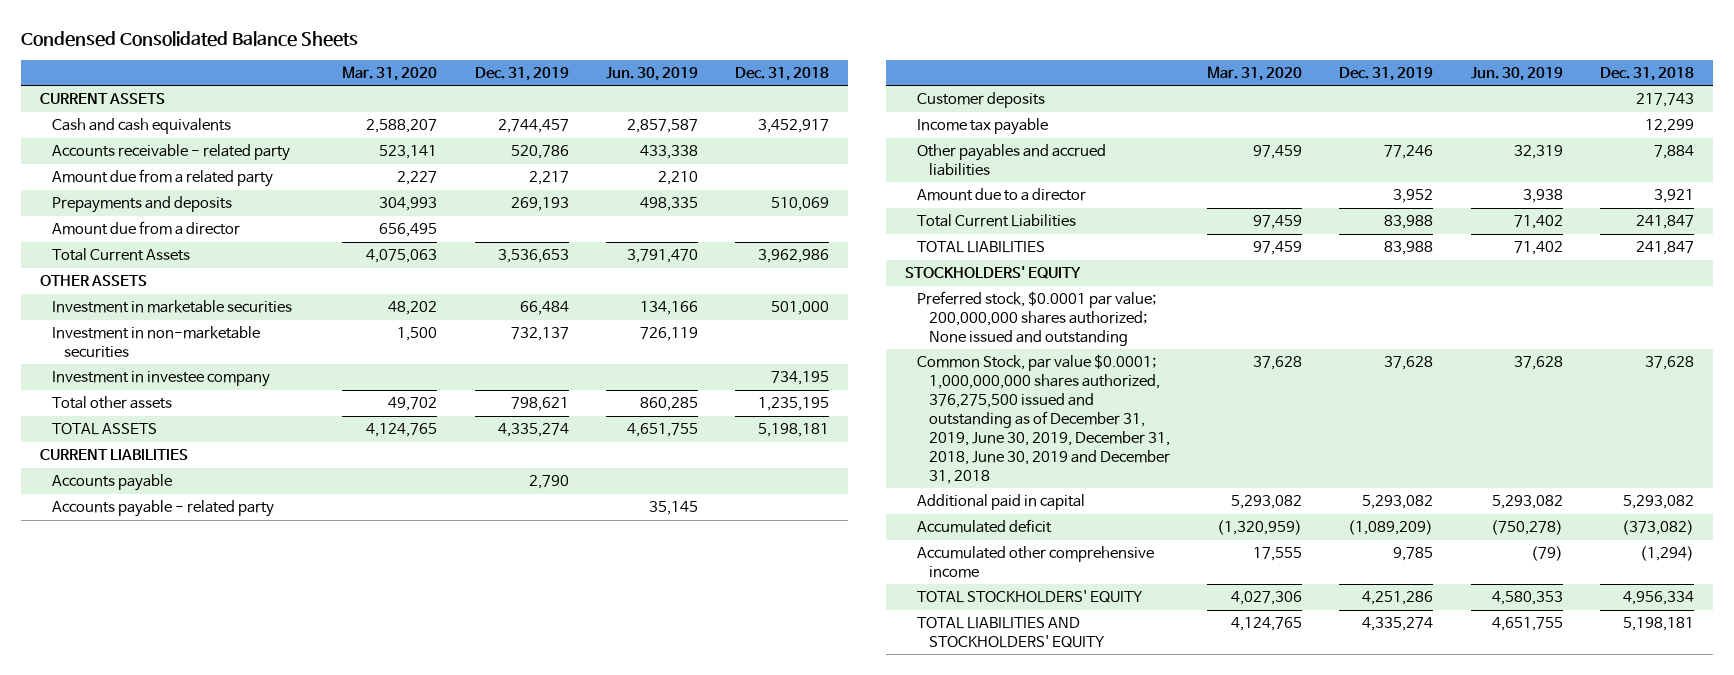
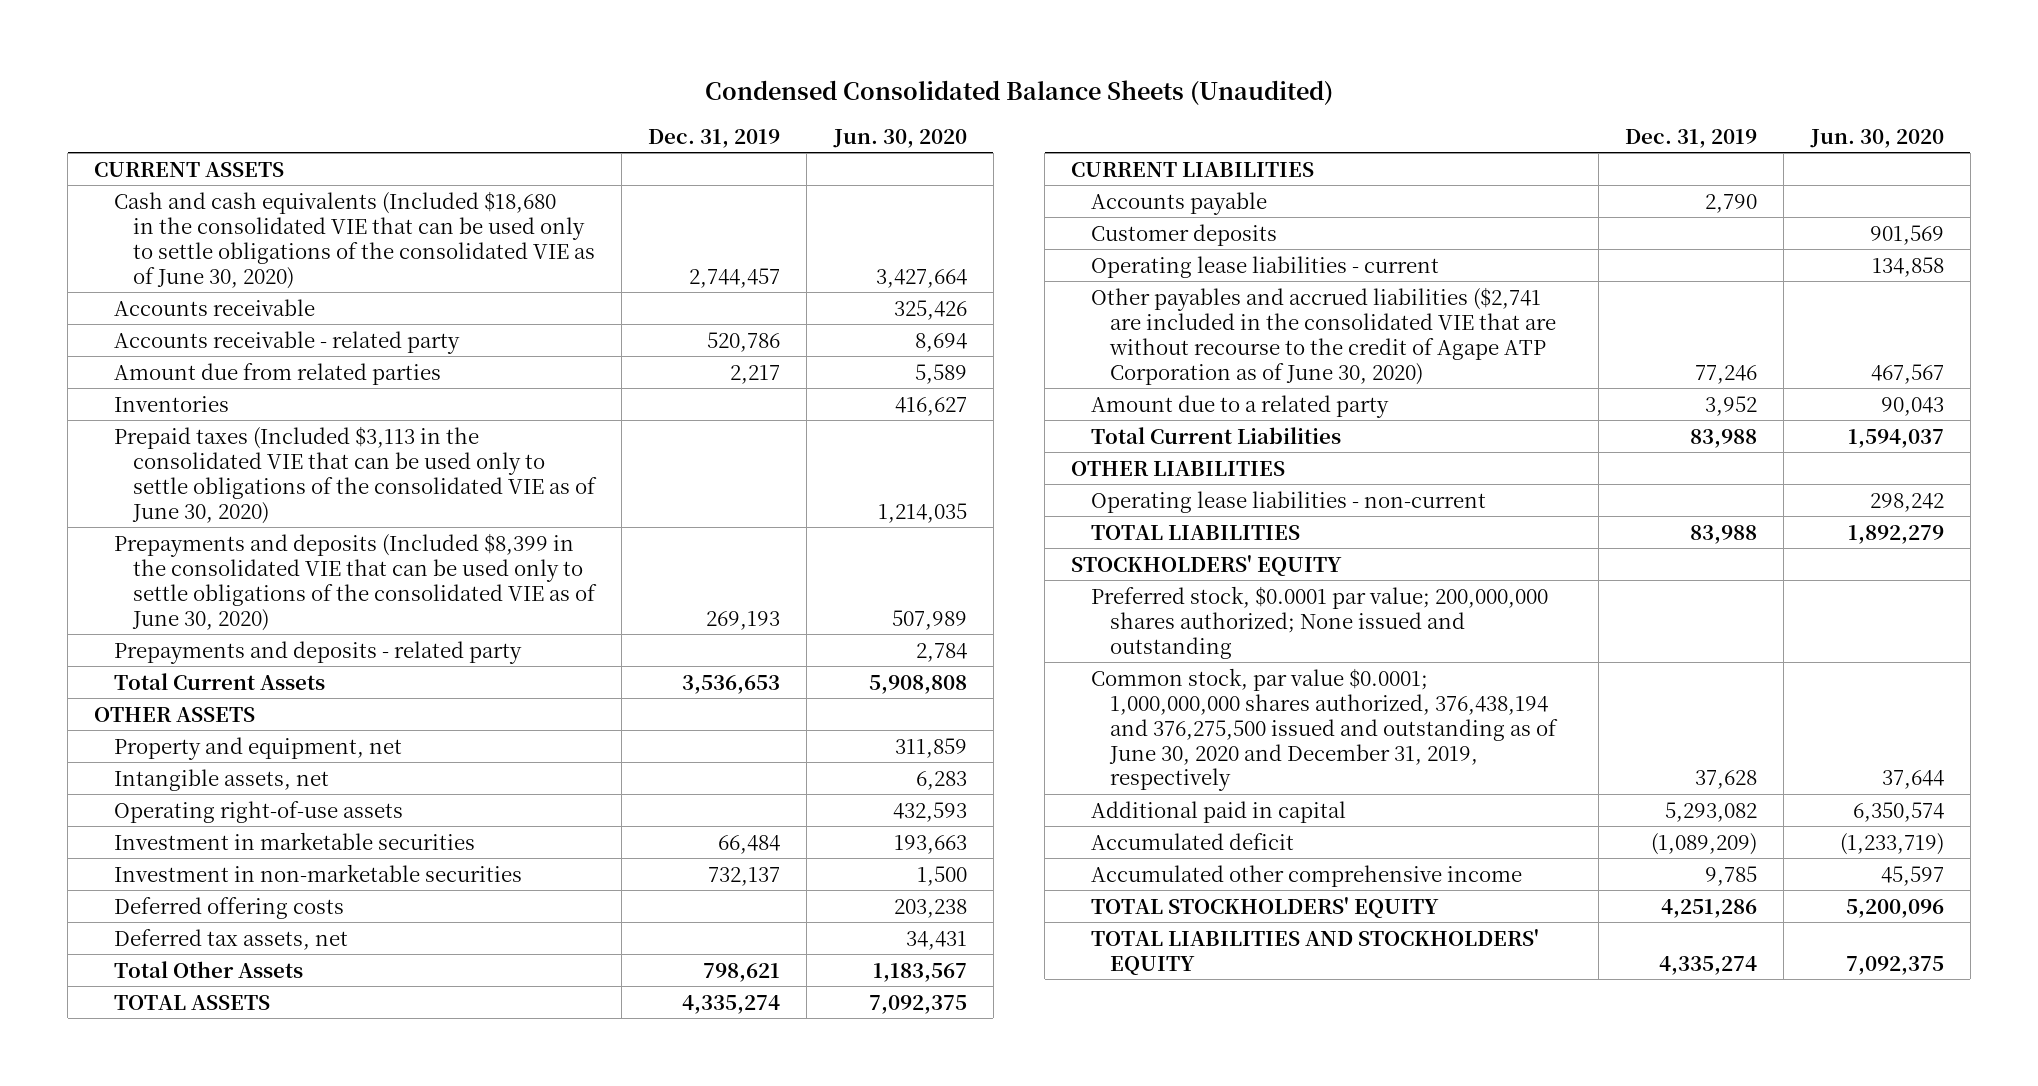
[21,30,359,47] Condensed Consolidated Balance Sheets -> [705,79,1334,105] Condensed Consolidated Balance Sheets (Unaudited)
[342,65,438,81] Mar. 31, 2020 -> none
[606,66,699,81] Jun. 30, 2019 -> none
[735,66,830,81] Dec. 31, 2018 -> none
none -> [832,128,967,148] Jun. 30, 2020
[51,118,231,135] Cash and cash equivalents -> [113,190,595,289] Cash and cash equivalents (Included $18,680 in the consolidated VIE that can be used only to settle obligations of the consolidated VIE as of June 30, 2020)
none -> [113,298,315,316] Accounts receivable
[51,221,240,236] Amount due from a director -> none
[51,169,273,188] Amount due from a related party -> [113,362,441,385] Amount due from related parties
none -> [113,395,229,412] Inventories
none -> [113,425,597,524] Prepaid taxes (Included $3,113 in the consolidated VIE that can be used only to settle obligations of the consolidated VIE as of June 30, 2020)
[51,196,232,214] Prepayments and deposits -> [113,532,597,631] Prepayments and deposits (Included $8,399 in the consolidated VIE that can be used only to settle obligations of the consolidated VIE as of June 30, 2020)
none -> [113,640,522,664] Prepayments and deposits - related party
none -> [113,736,402,760] Property and equipment, net
none -> [113,768,329,791] Intangible assets, net
none -> [113,800,403,823] Operating right-of-use assets
[51,371,270,388] Investment in investee company -> none
none -> [113,896,344,919] Deferred offering costs
none -> [113,928,348,950] Deferred tax assets, net
[51,396,172,410] Total other assets -> [113,960,303,978] Total Other Assets
[51,500,274,518] Accounts payable - related party -> none
[916,118,1048,136] Income tax payable -> none
none -> [1090,255,1439,278] Operating lease liabilities - current
[916,144,1106,177] Other payables and accrued liabilities -> [1090,286,1556,385] Other payables and accrued liabilities ($2,741 are included in the consolidated VIE that are without recourse to the credit of Agape ATP Corporation as of June 30, 2020)
[916,188,1086,202] Amount due to a director -> [1090,394,1389,418] Amount due to a related party
none -> [1071,460,1286,476] OTHER LIABILITIES
none -> [1090,490,1486,513] Operating lease liabilities - non-current
[916,354,1170,484] Common Stock, par value $0.0001; 1,000,000,000 shares authorized, 376,275,500 issued and outstanding as of December 31, 2019, June 30, 2019, December 31, 2018, June 30, 2019 and December 31, 2018 -> [1090,667,1558,792] Common stock, par value $0.0001; 1,000,000,000 shares authorized, 376,438,194 and 376,275,500 issued and outstanding as of June 30, 2020 and December 31, 2019, respectively

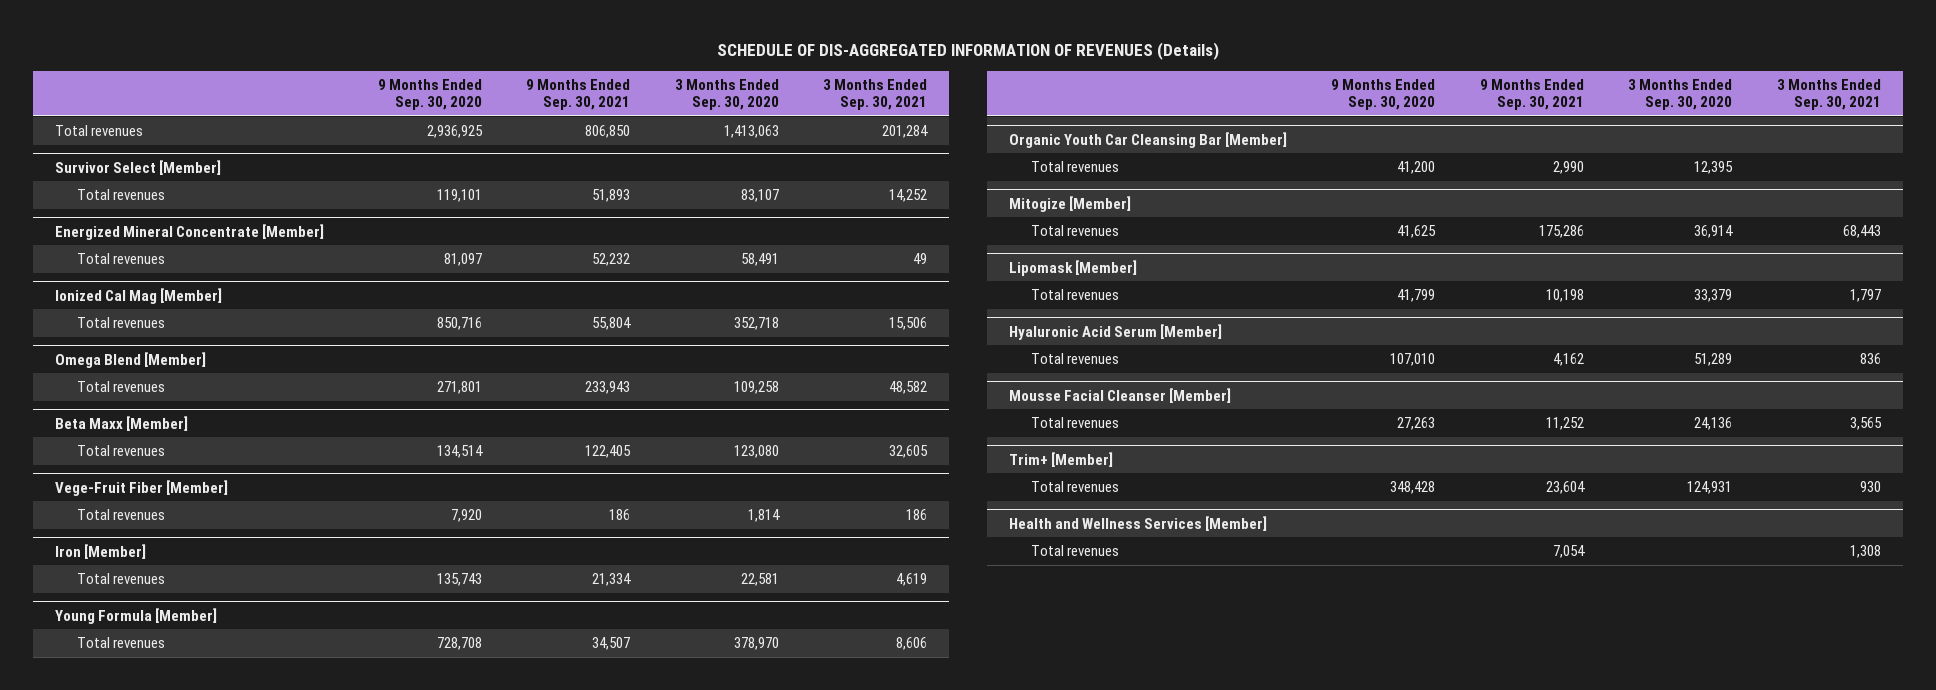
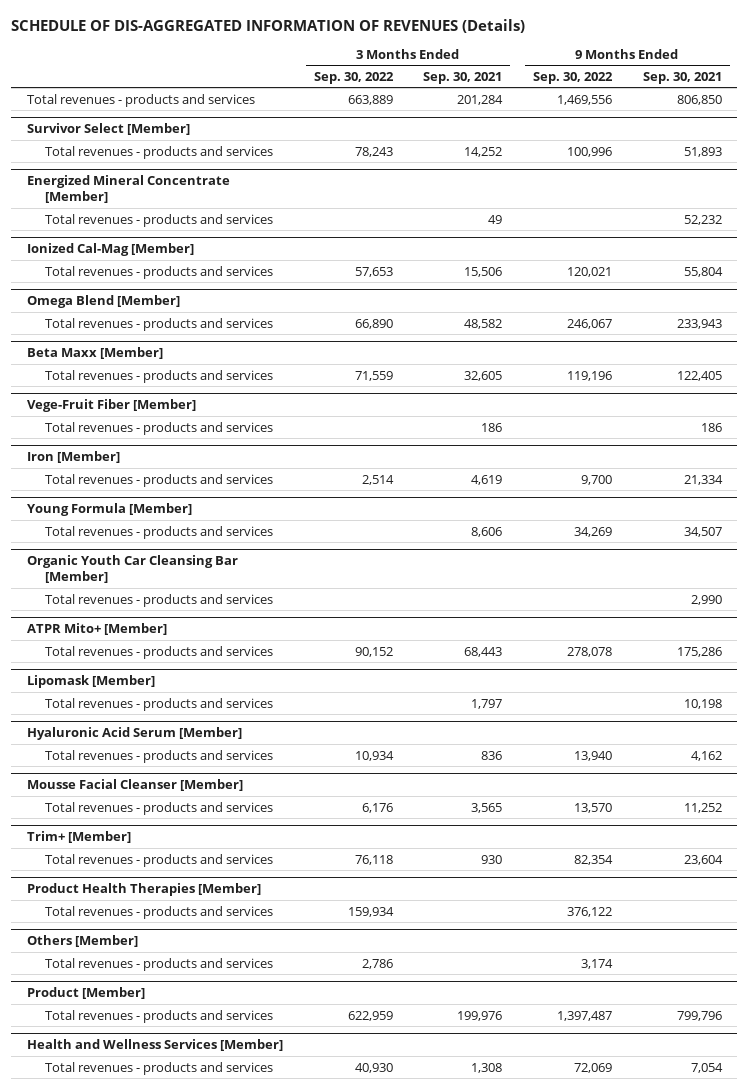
[377,79,482,111] 9 Months Ended Sep. 30, 2020 -> none
[674,79,779,111] 3 Months Ended Sep. 30, 2020 -> none
none -> [313,71,394,84] Sep. 30, 2022
none -> [533,71,614,84] Sep. 30, 2022
[55,125,144,137] Total revenues -> [26,93,255,107] Total revenues - products and services
[76,189,165,201] Total revenues -> [45,145,274,159] Total revenues - products and services
[76,253,165,265] Total revenues -> [45,213,274,227] Total revenues - products and services
[55,287,223,304] Ionized Cal Mag [Member] -> [26,243,194,257] Ionized Cal-Mag [Member]
[76,317,165,329] Total revenues -> [45,265,274,279] Total revenues - products and services
[76,381,165,393] Total revenues -> [45,317,274,331] Total revenues - products and services
[76,445,165,457] Total revenues -> [45,369,274,383] Total revenues - products and services
[76,509,165,521] Total revenues -> [45,421,274,435] Total revenues - products and services
[76,573,165,585] Total revenues -> [45,473,274,487] Total revenues - products and services
[76,637,165,649] Total revenues -> [45,525,274,539] Total revenues - products and services
[1008,195,1131,212] Mitogize [Member] -> none
[1030,161,1119,173] Total revenues -> [45,593,274,607] Total revenues - products and services
none -> [26,623,167,636] ATPR Mito+ [Member]
[1030,225,1119,237] Total revenues -> [45,645,274,659] Total revenues - products and services
[1030,289,1119,301] Total revenues -> [45,697,274,711] Total revenues - products and services
[1030,353,1119,365] Total revenues -> [45,749,274,763] Total revenues - products and services
[1030,417,1119,429] Total revenues -> [45,801,274,815] Total revenues - products and services
[1030,481,1119,493] Total revenues -> [45,853,274,867] Total revenues - products and services
none -> [26,883,261,897] Product Health Therapies [Member]
none -> [45,905,274,919] Total revenues - products and services
none -> [26,935,138,948] Others [Member]
none -> [45,957,274,971] Total revenues - products and services
none -> [26,987,145,1000] Product [Member]
none -> [45,1009,274,1023] Total revenues - products and services
[1030,545,1119,557] Total revenues -> [45,1061,274,1075] Total revenues - products and services

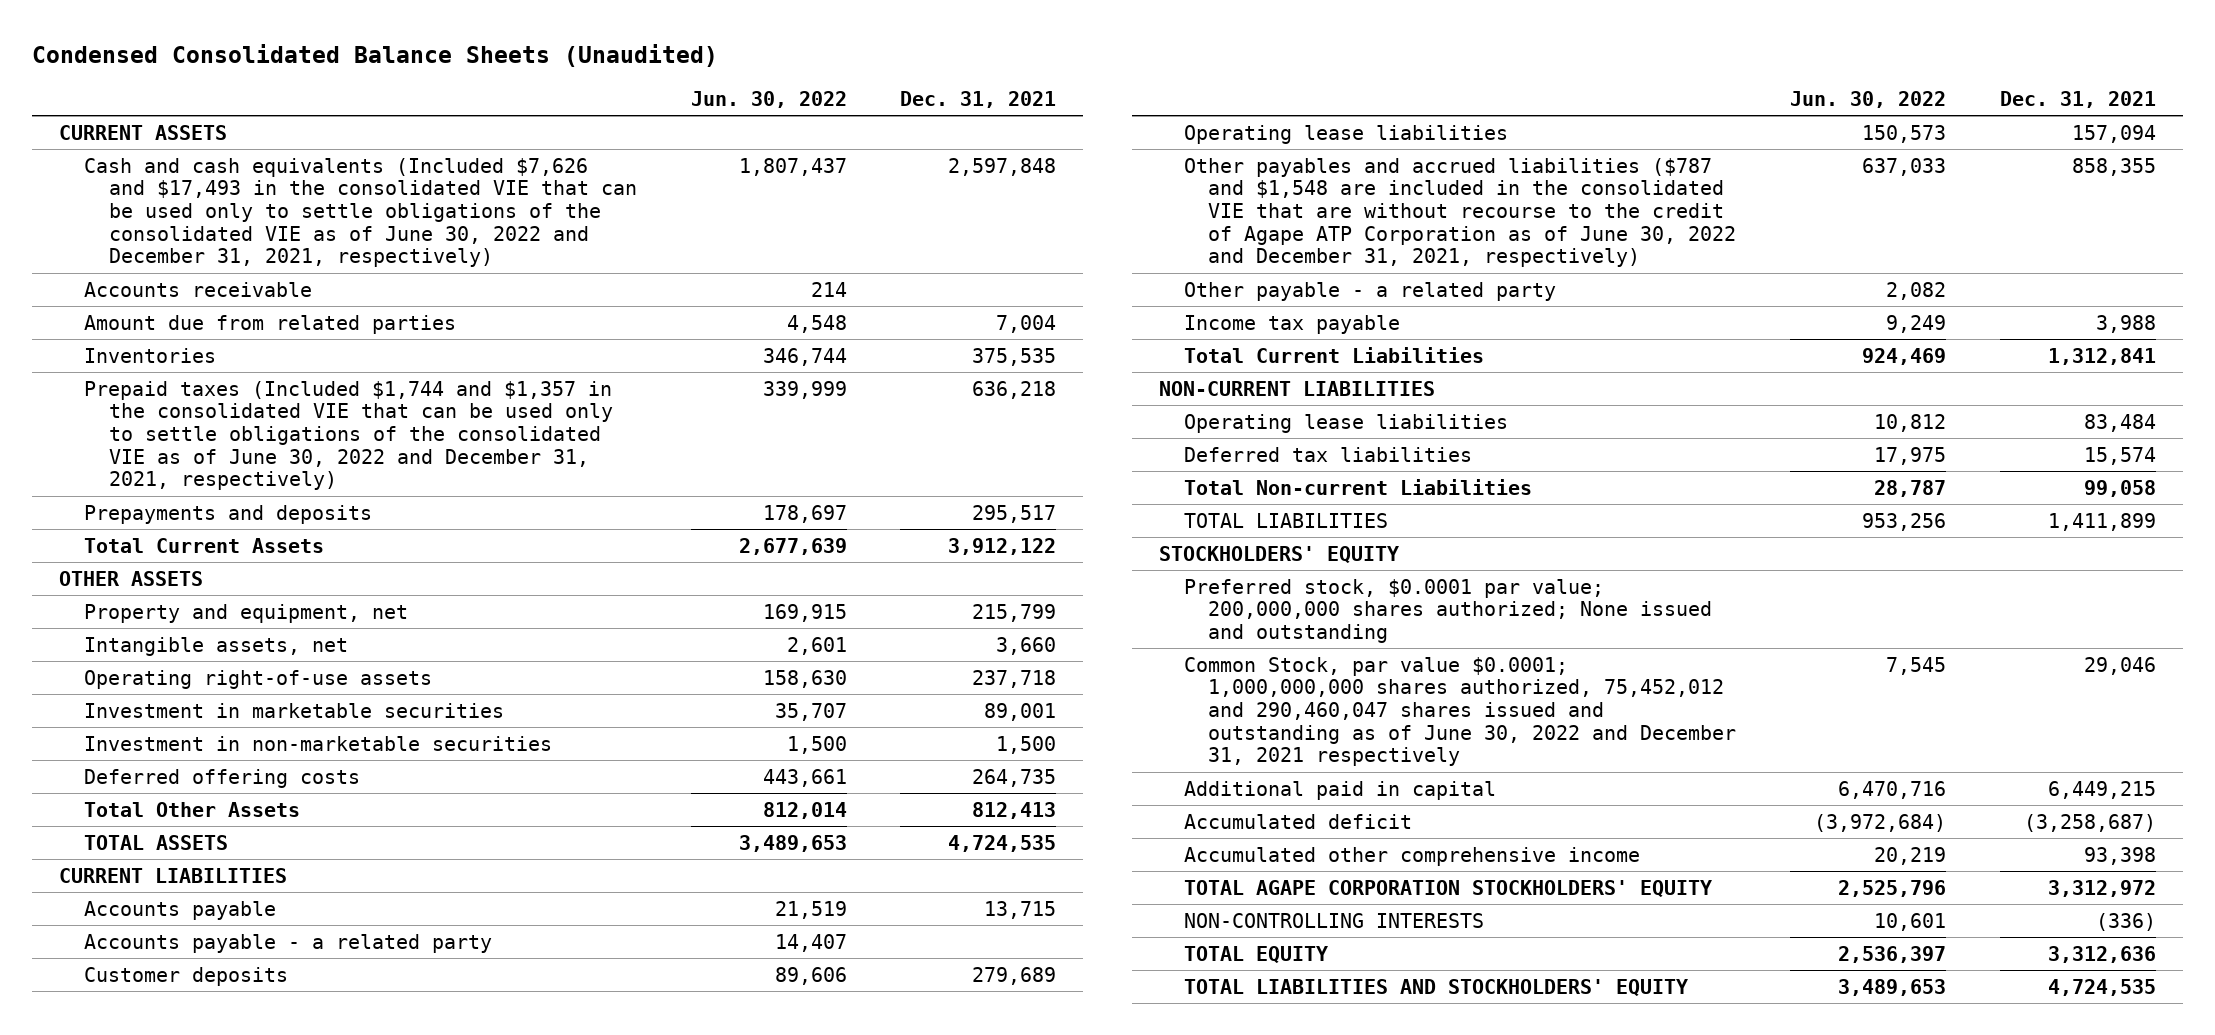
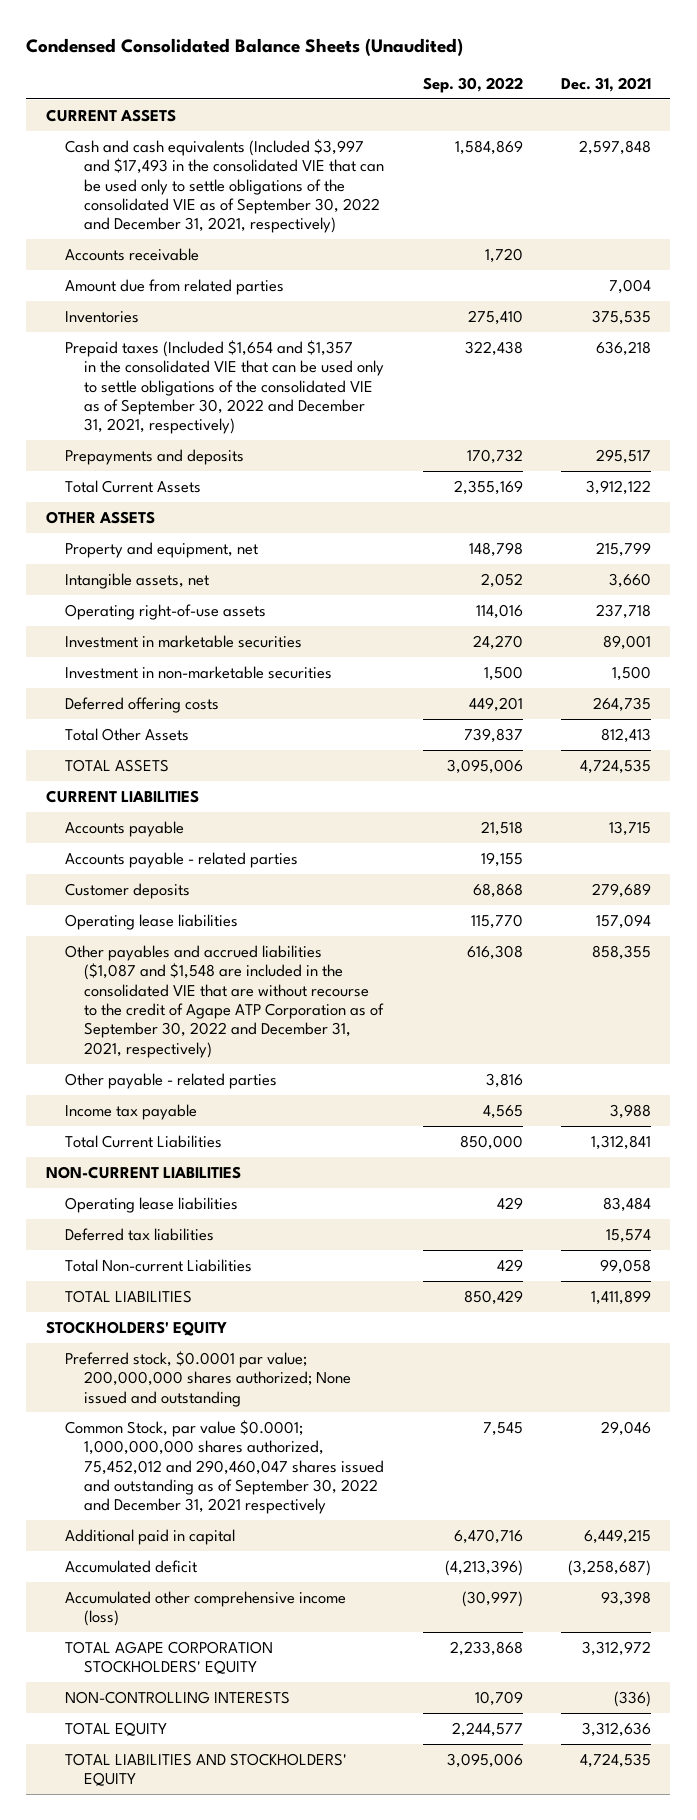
[690,91,847,109] Jun. 30, 2022 -> none
none -> [422,76,523,93] Sep. 30, 2022
[84,157,637,268] Cash and cash equivalents (Included $7,626 and $17,493 in the consolidated VIE that can be used only to settle obligations of the consolidated VIE as of June 30, 2022 and December 31, 2021, respectively) -> [65,138,385,234] Cash and cash equivalents (Included $3,997 and $17,493 in the consolidated VIE that can be used only to settle obligations of the consolidated VIE as of September 30, 2022 and December 31, 2021, respectively)
[84,380,613,491] Prepaid taxes (Included $1,744 and $1,357 in the consolidated VIE that can be used only to settle obligations of the consolidated VIE as of June 30, 2022 and December 31, 2021, respectively) -> [65,339,385,435] Prepaid taxes (Included $1,654 and $1,357 in the consolidated VIE that can be used only to settle obligations of the consolidated VIE as of September 30, 2022 and December 31, 2021, respectively)
[84,933,493,953] Accounts payable - a related party -> [65,851,299,868] Accounts payable - related parties
[1183,157,1737,268] Other payables and accrued liabilities ($787 and $1,548 are included in the consolidated VIE that are without recourse to the credit of Agape ATP Corporation as of June 30, 2022 and December 31, 2021, respectively) -> [65,944,385,1058] Other payables and accrued liabilities ($1,087 and $1,548 are included in the consolidated VIE that are without recourse to the credit of Agape ATP Corporation as of September 30, 2022 and December 31, 2021, respectively)
[1183,281,1556,301] Other payable - a related party -> [65,1072,278,1089] Other payable - related parties
[1183,656,1737,767] Common Stock, par value $0.0001; 1,000,000,000 shares authorized, 75,452,012 and 290,460,047 shares issued and outstanding as of June 30, 2022 and December 31, 2021 respectively -> [65,1419,385,1515] Common Stock, par value $0.0001; 1,000,000,000 shares authorized, 75,452,012 and 290,460,047 shares issued and outstanding as of September 30, 2022 and December 31, 2021 respectively
[1183,846,1640,866] Accumulated other comprehensive income -> [65,1590,347,1627] Accumulated other comprehensive income (loss)

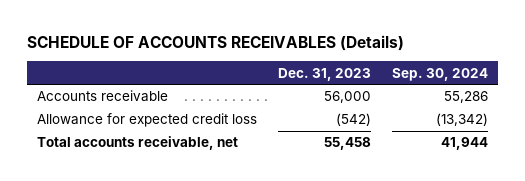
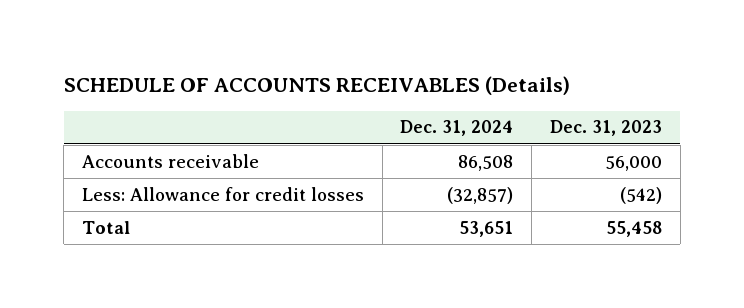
[392,67,489,81] Sep. 30, 2024 -> none
none -> [400,120,514,137] Dec. 31, 2024
[37,113,258,128] Allowance for expected credit loss -> [82,186,365,201] Less: Allowance for credit losses
[37,136,239,151] Total accounts receivable, net -> [82,220,131,234] Total

